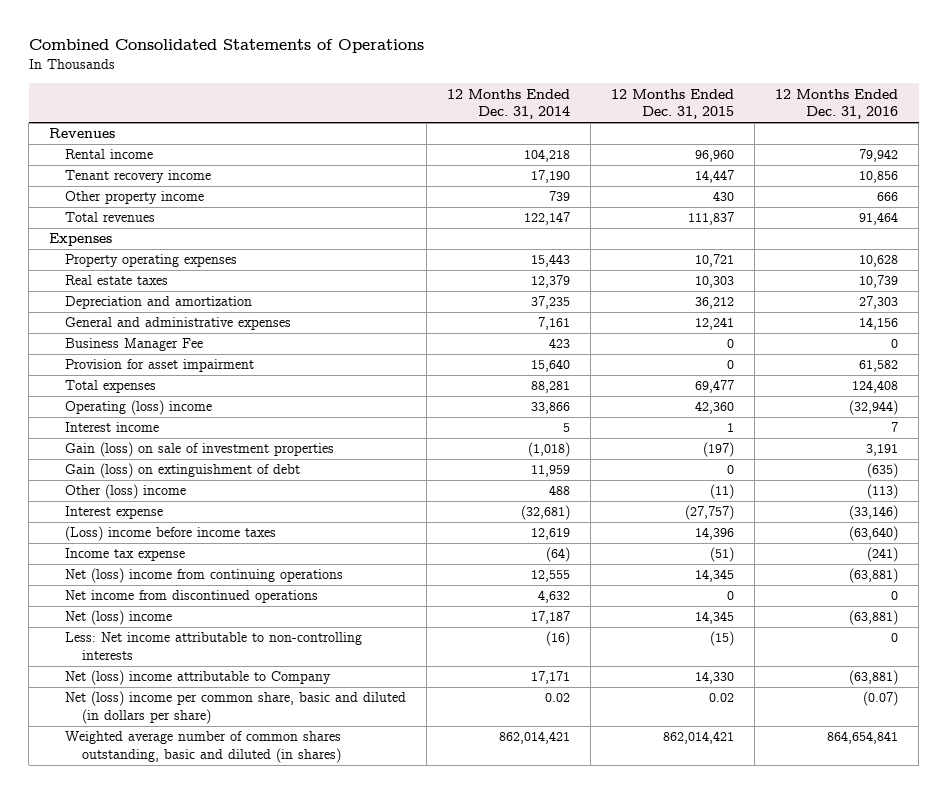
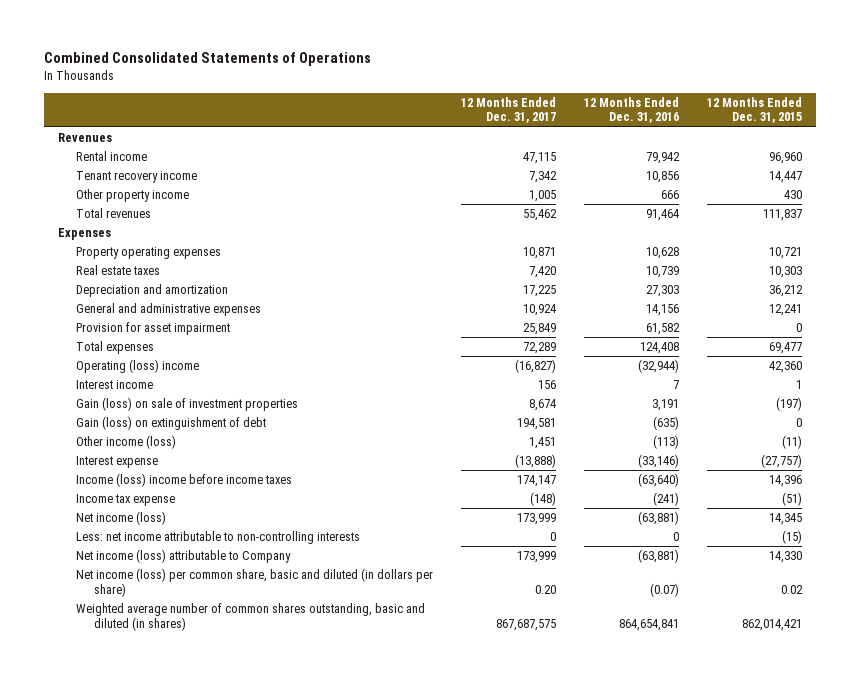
[447,88,571,120] 12 Months Ended Dec. 31, 2014 -> none
none -> [460,96,556,124] 12 Months Ended Dec. 31, 2017
[65,338,204,352] Business Manager Fee -> none
[65,484,187,500] Other (loss) income -> [75,435,176,450] Other income (loss)
[65,526,277,542] (Loss) income before income taxes -> [75,473,292,488] Income (loss) income before income taxes
[65,568,344,584] Net (loss) income from continuing operations -> none
[65,590,319,604] Net income from discontinued operations -> none
[65,610,173,626] Net (loss) income -> [75,511,166,526] Net income (loss)
[65,632,363,660] Less: Net income attributable to non-controlling interests -> [75,531,360,545] Less: net income attributable to non-controlling interests
[65,670,332,686] Net (loss) income attributable to Company -> [75,549,291,564] Net income (loss) attributable to Company
[65,691,407,724] Net (loss) income per common share, basic and diluted (in dollars per share) -> [75,568,433,597] Net income (loss) per common share, basic and diluted (in dollars per share)

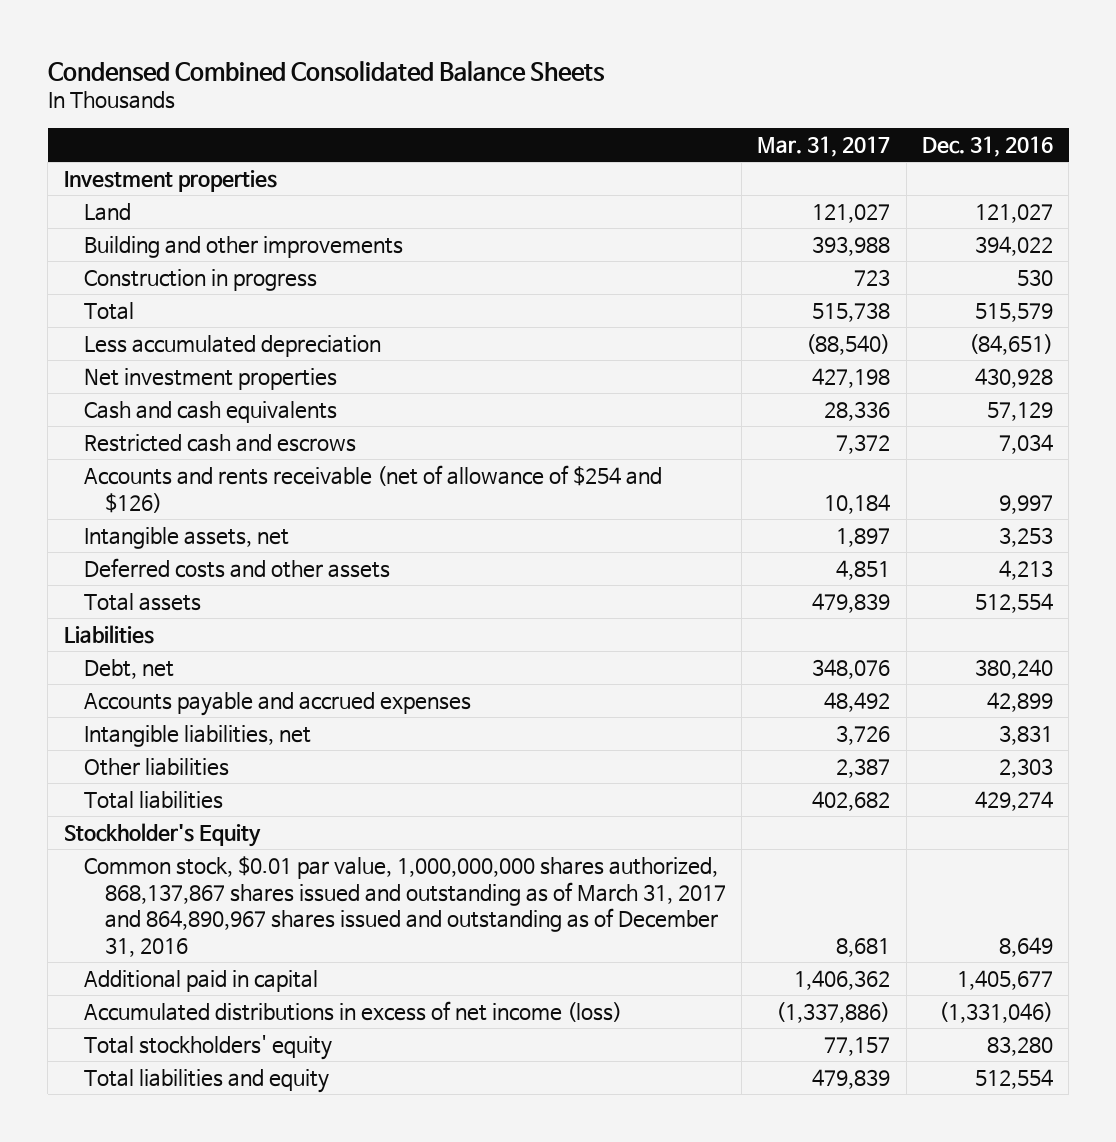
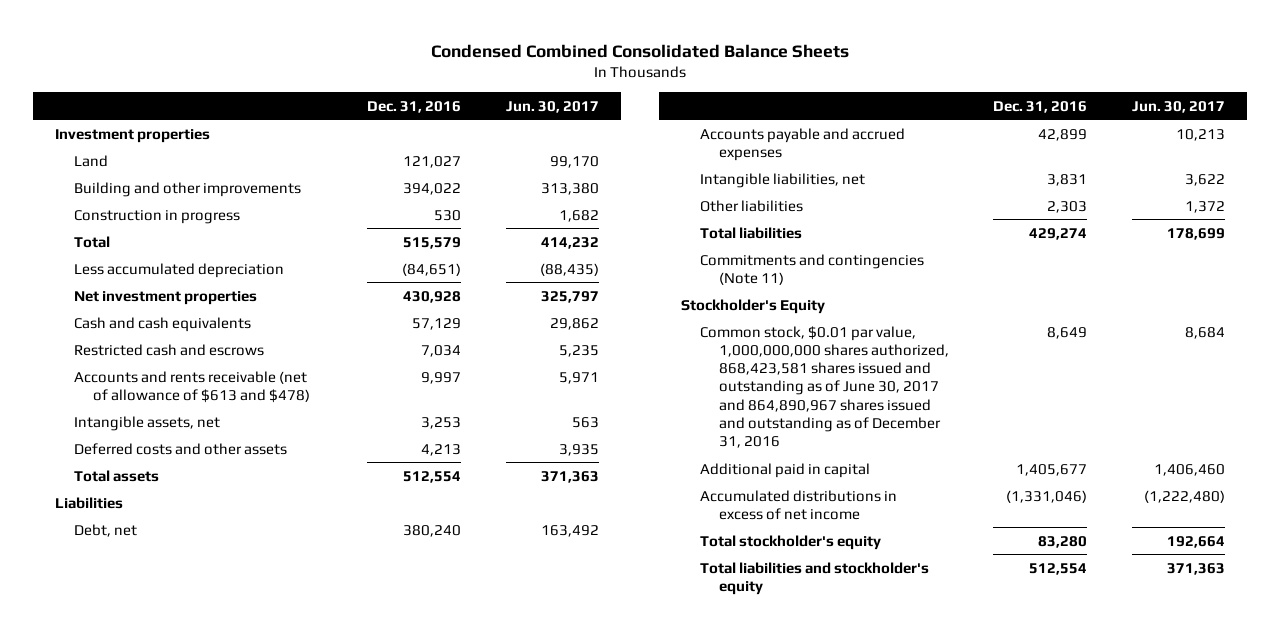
[757,135,891,157] Mar. 31, 2017 -> none
none -> [505,100,599,113] Jun. 30, 2017
[84,465,663,513] Accounts and rents receivable (net of allowance of $254 and $126) -> [73,370,310,403] Accounts and rents receivable (net of allowance of $613 and $478)
none -> [700,253,925,285] Commitments and contingencies (Note 11)
[84,856,726,957] Common stock, $0.01 par value, 1,000,000,000 shares authorized, 868,137,867 shares issued and outstanding as of March 31, 2017 and 864,890,967 shares issued and outstanding as of December 31, 2016 -> [700,325,949,449] Common stock, $0.01 par value, 1,000,000,000 shares authorized, 868,423,581 shares issued and outstanding as of June 30, 2017 and 864,890,967 shares issued and outstanding as of December 31, 2016
[84,1001,623,1023] Accumulated distributions in excess of net income (loss) -> [700,489,898,520] Accumulated distributions in excess of net income
[84,1035,333,1061] Total stockholders' equity -> [700,534,882,550] Total stockholder's equity
[84,1069,330,1094] Total liabilities and equity -> [700,561,930,595] Total liabilities and stockholder's equity

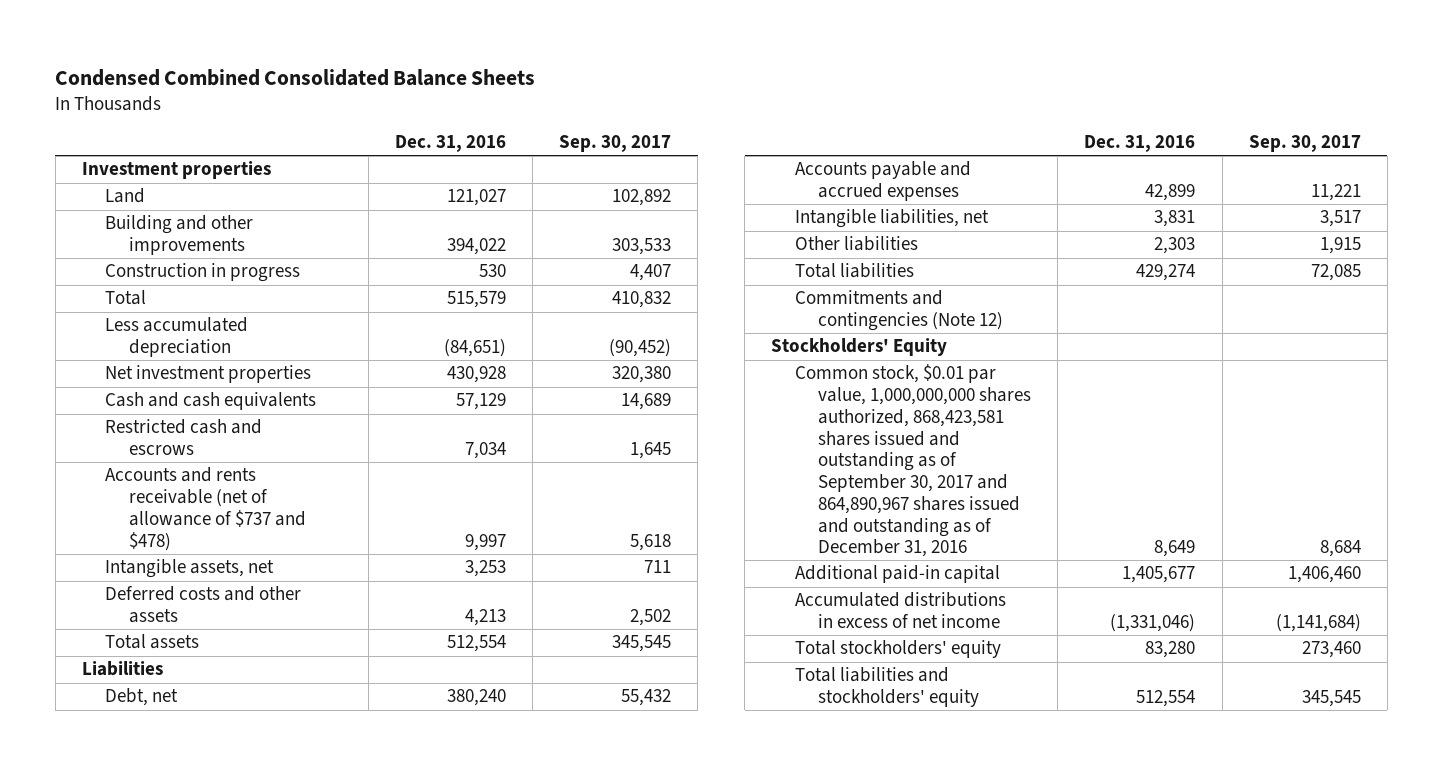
[505,100,599,113] Jun. 30, 2017 -> none
none -> [559,135,672,153] Sep. 30, 2017
[73,370,310,403] Accounts and rents receivable (net of allowance of $613 and $478) -> [105,467,306,551] Accounts and rents receivable (net of allowance of $737 and $478)
[700,253,925,285] Commitments and contingencies (Note 11) -> [794,290,1004,332] Commitments and contingencies (Note 12)
[681,298,826,314] Stockholder's Equity -> [771,338,948,357] Stockholders' Equity
[700,325,949,449] Common stock, $0.01 par value, 1,000,000,000 shares authorized, 868,423,581 shares issued and outstanding as of June 30, 2017 and 864,890,967 shares issued and outstanding as of December 31, 2016 -> [794,364,1032,558] Common stock, $0.01 par value, 1,000,000,000 shares authorized, 868,423,581 shares issued and outstanding as of September 30, 2017 and 864,890,967 shares issued and outstanding as of December 31, 2016
[700,462,871,478] Additional paid in capital -> [794,565,1000,584] Additional paid-in capital
[700,534,882,550] Total stockholder's equity -> [794,640,1001,659] Total stockholders' equity
[700,561,930,595] Total liabilities and stockholder's equity -> [794,667,980,708] Total liabilities and stockholders' equity

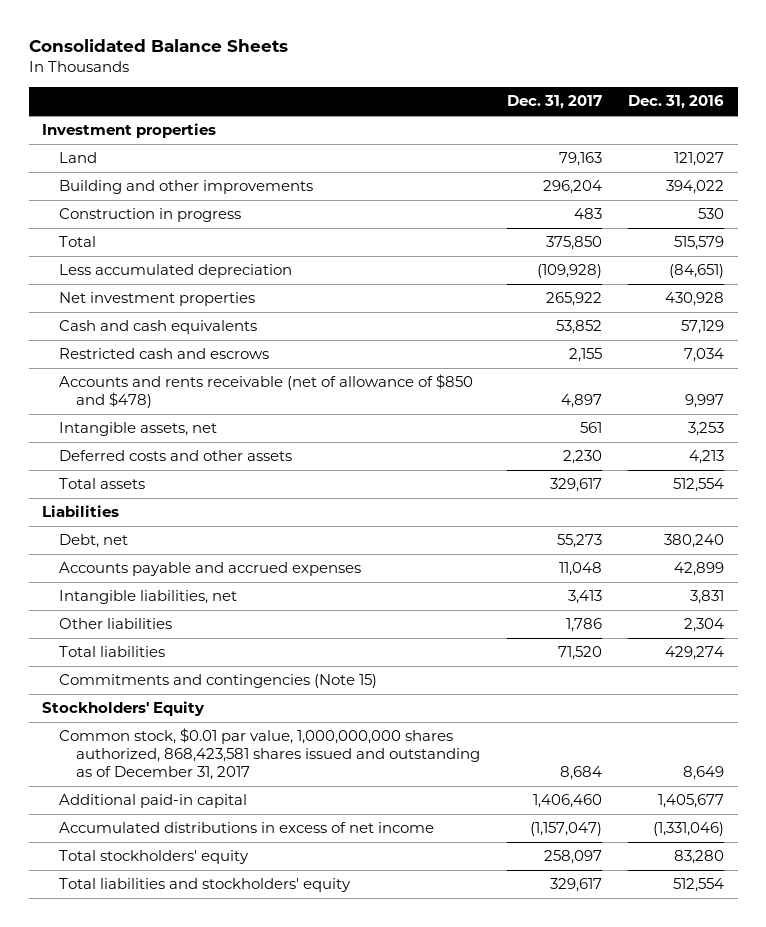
[55,68,536,86] Condensed Combined Consolidated Balance Sheets -> [28,38,288,52] Consolidated Balance Sheets
[559,135,672,153] Sep. 30, 2017 -> none
none -> [506,95,602,110] Dec. 31, 2017
[105,467,306,551] Accounts and rents receivable (net of allowance of $737 and $478) -> [59,374,474,409] Accounts and rents receivable (net of allowance of $850 and $478)
[1154,237,1196,255] 2,303 -> [684,618,725,633] 2,304
[794,290,1004,332] Commitments and contingencies (Note 12) -> [59,674,378,689] Commitments and contingencies (Note 15)
[794,364,1032,558] Common stock, $0.01 par value, 1,000,000,000 shares authorized, 868,423,581 shares issued and outstanding as of September 30, 2017 and 864,890,967 shares issued and outstanding as of December 31, 2016 -> [59,728,481,781] Common stock, $0.01 par value, 1,000,000,000 shares authorized, 868,423,581 shares issued and outstanding as of December 31, 2017

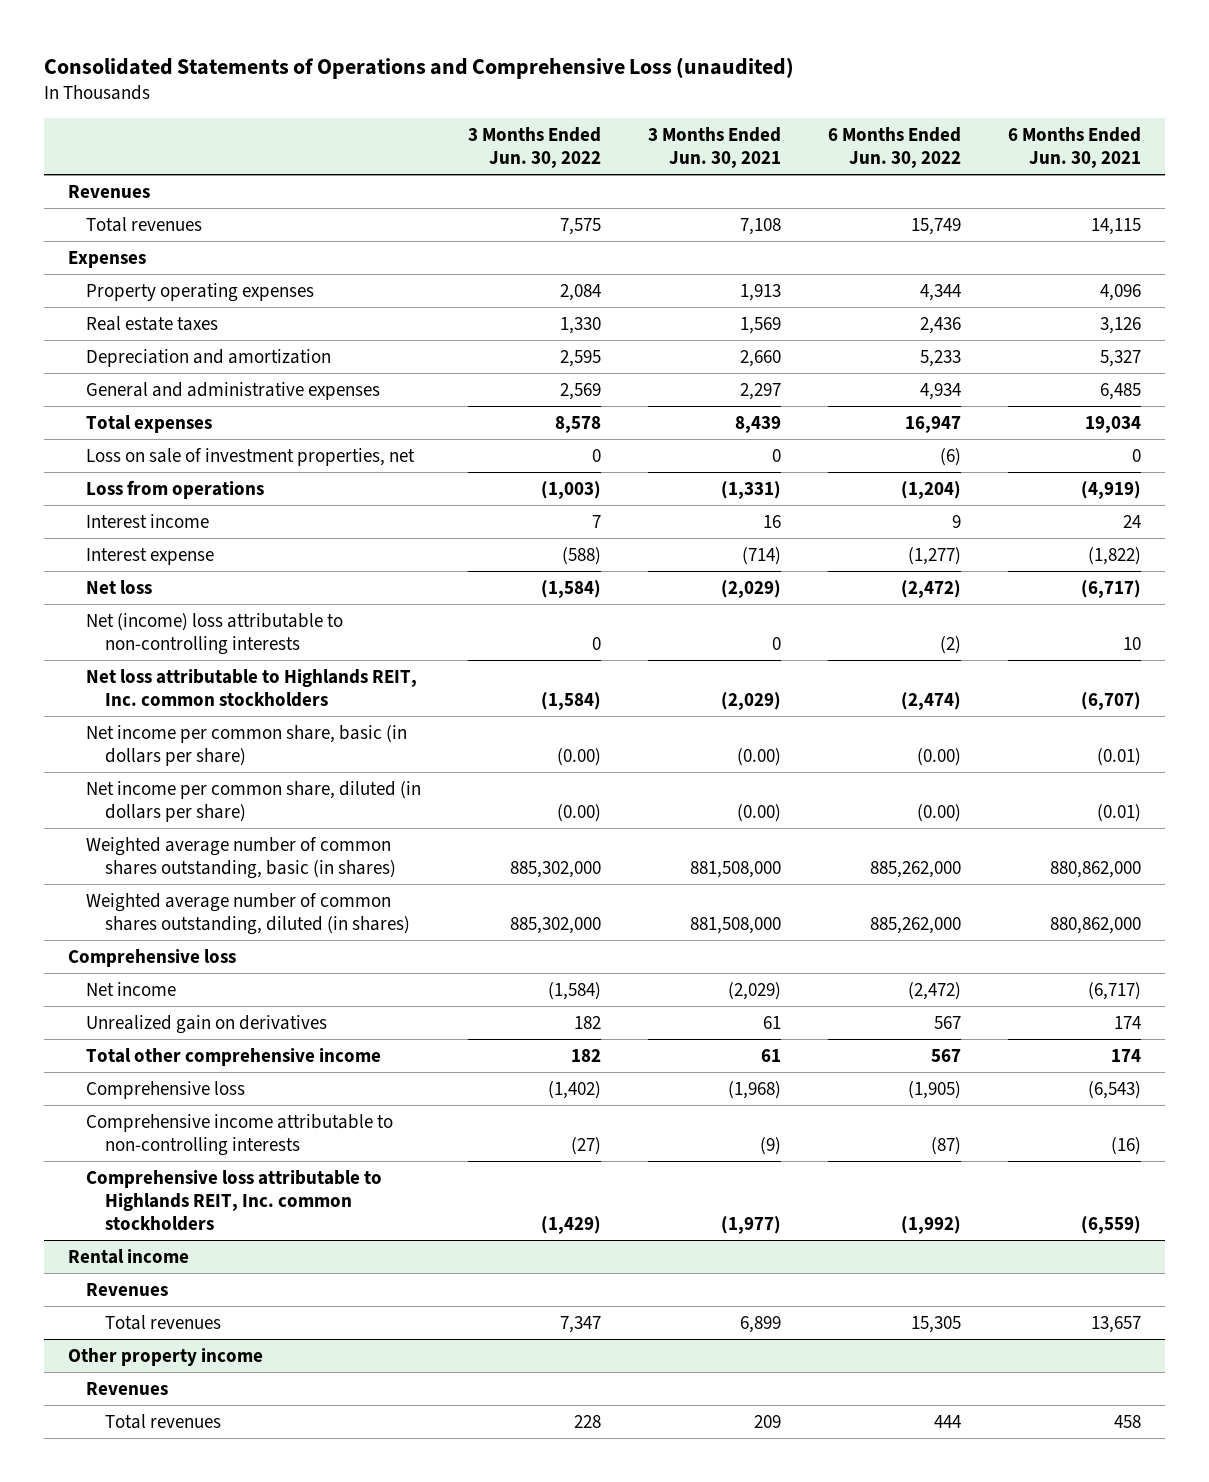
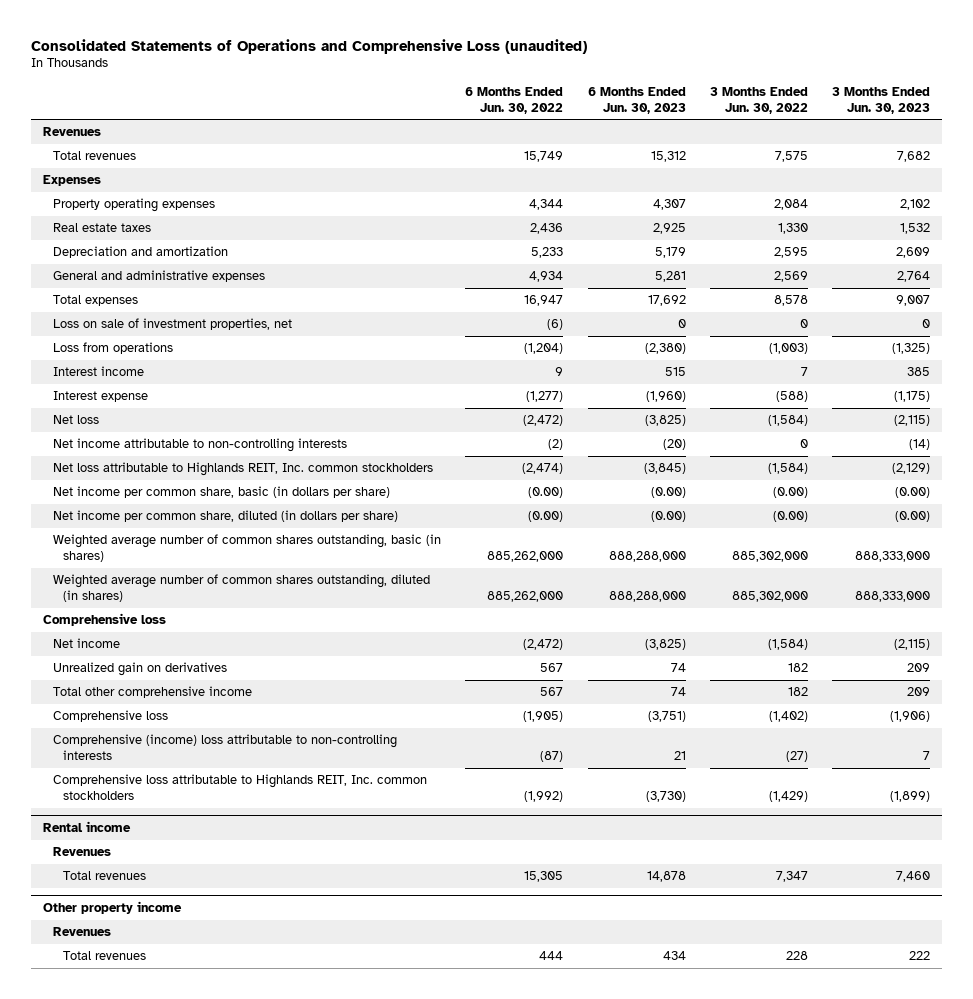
[648,127,782,169] 3 Months Ended Jun. 30, 2021 -> none
[1008,127,1142,169] 6 Months Ended Jun. 30, 2021 -> none
none -> [587,87,686,114] 6 Months Ended Jun. 30, 2023
none -> [832,87,931,114] 3 Months Ended Jun. 30, 2023
[86,612,344,655] Net (income) loss attributable to non-controlling interests -> [53,438,348,453] Net income attributable to non-controlling interests
[86,1113,394,1156] Comprehensive income attributable to non-controlling interests -> [53,734,398,760] Comprehensive (income) loss attributable to non-controlling interests

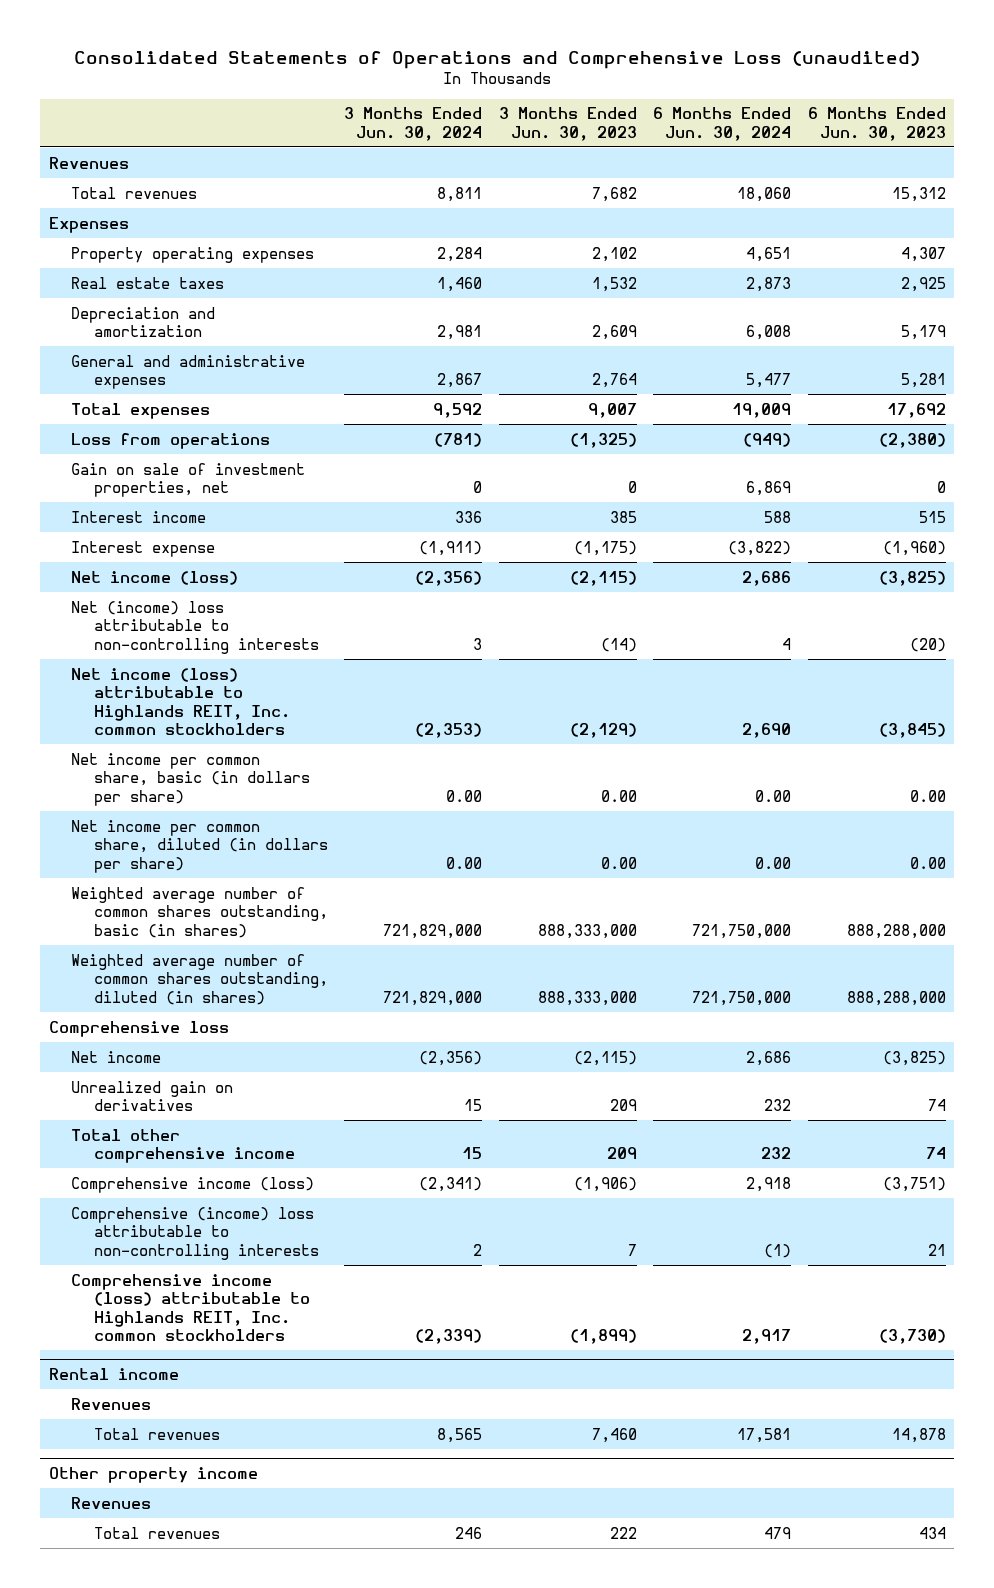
[465,87,564,114] 6 Months Ended Jun. 30, 2022 -> none
[709,87,808,114] 3 Months Ended Jun. 30, 2022 -> none
none -> [344,107,483,141] 3 Months Ended Jun. 30, 2024
none -> [653,107,792,141] 6 Months Ended Jun. 30, 2024
[53,318,293,331] Loss on sale of investment properties, net -> none
none -> [71,462,306,498] Gain on sale of investment properties, net
[53,415,100,425] Net loss -> [71,570,239,585] Net income (loss)
[53,438,348,453] Net income attributable to non-controlling interests -> [71,600,319,654] Net (income) loss attributable to non-controlling interests
[53,462,434,477] Net loss attributable to Highlands REIT, Inc. common stockholders -> [71,667,290,736] Net income (loss) attributable to Highlands REIT, Inc. common stockholders
[650,487,686,499] (0.00) -> [909,789,946,802] 0.00
[895,487,931,499] (0.00) -> [600,789,637,802] 0.00
[650,511,686,523] (0.00) -> [909,856,946,869] 0.00
[895,511,931,523] (0.00) -> [600,856,637,869] 0.00
[53,710,169,723] Comprehensive loss -> [71,1176,315,1193] Comprehensive income (loss)
[53,774,428,800] Comprehensive loss attributable to Highlands REIT, Inc. common stockholders -> [71,1273,310,1342] Comprehensive income (loss) attributable to Highlands REIT, Inc. common stockholders

